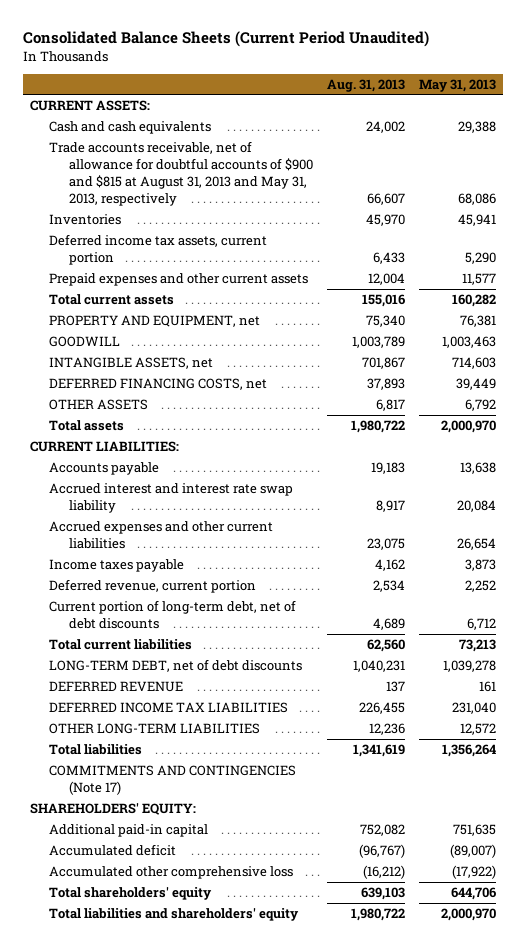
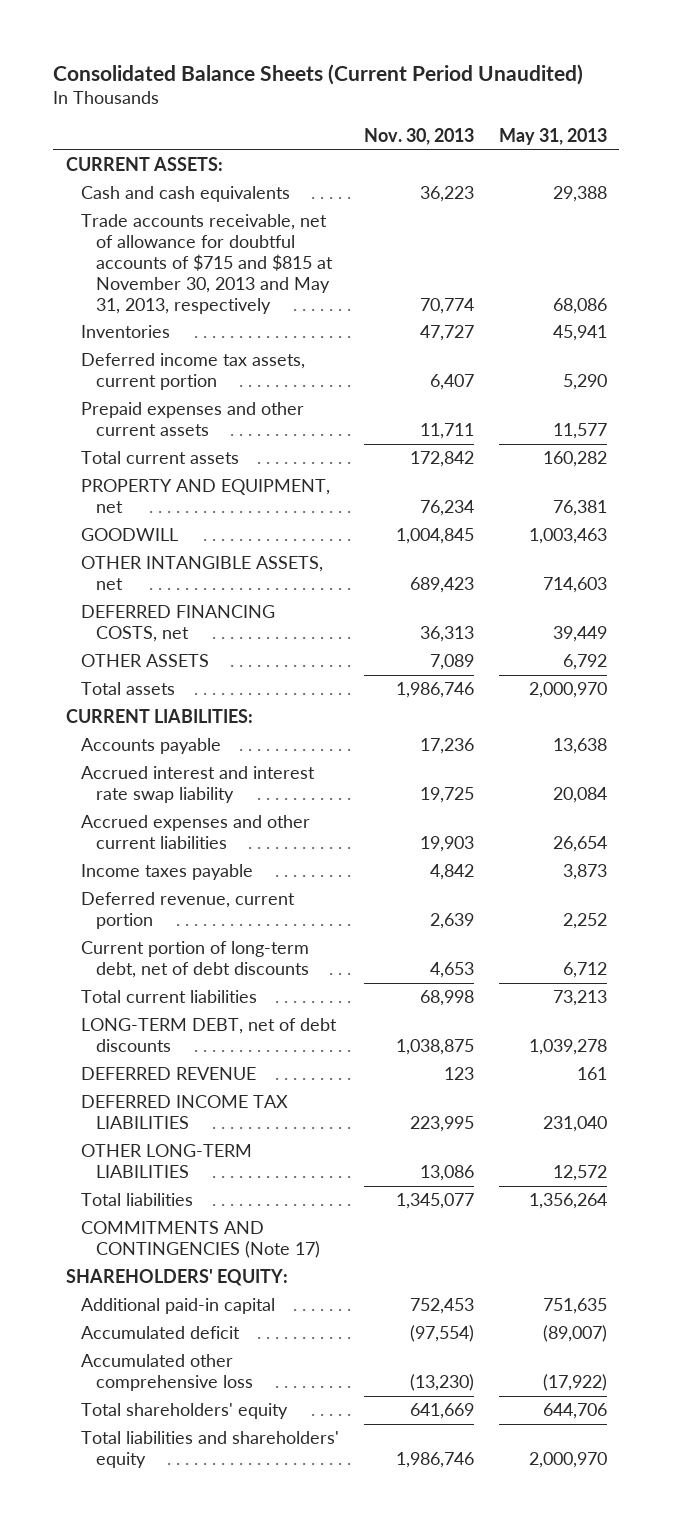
[326,78,405,92] Aug. 31, 2013 -> none
none -> [363,128,474,146] Nov. 30, 2013
[49,141,313,206] Trade accounts receivable, net of allowance for doubtful accounts of $900 and $815 at August 31, 2013 and May 31, 2013, respectively -> [80,214,334,314] Trade accounts receivable, net of allowance for doubtful accounts of $715 and $815 at November 30, 2013 and May 31, 2013, respectively
[49,357,214,370] INTANGIBLE ASSETS, net -> [80,556,323,591] OTHER INTANGIBLE ASSETS, net

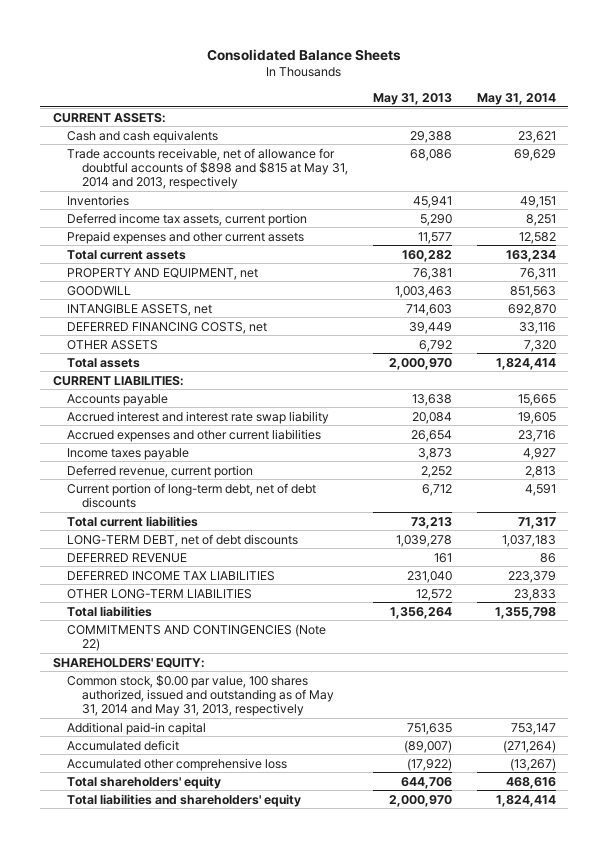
[53,63,584,85] Consolidated Balance Sheets (Current Period Unaudited) -> [207,48,402,61] Consolidated Balance Sheets
[363,128,474,146] Nov. 30, 2013 -> none
none -> [476,93,556,106] May 31, 2014
[80,214,334,314] Trade accounts receivable, net of allowance for doubtful accounts of $715 and $815 at November 30, 2013 and May 31, 2013, respectively -> [67,147,348,190] Trade accounts receivable, net of allowance for doubtful accounts of $898 and $815 at May 31, 2014 and 2013, respectively
[80,556,323,591] OTHER INTANGIBLE ASSETS, net -> [67,303,213,316] INTANGIBLE ASSETS, net
[80,1221,321,1259] COMMITMENTS AND CONTINGENCIES (Note 17) -> [67,623,327,651] COMMITMENTS AND CONTINGENCIES (Note 22)
none -> [67,674,334,717] Common stock, $0.00 par value, 100 shares authorized, issued and outstanding as of May 31, 2014 and May 31, 2013, respectively

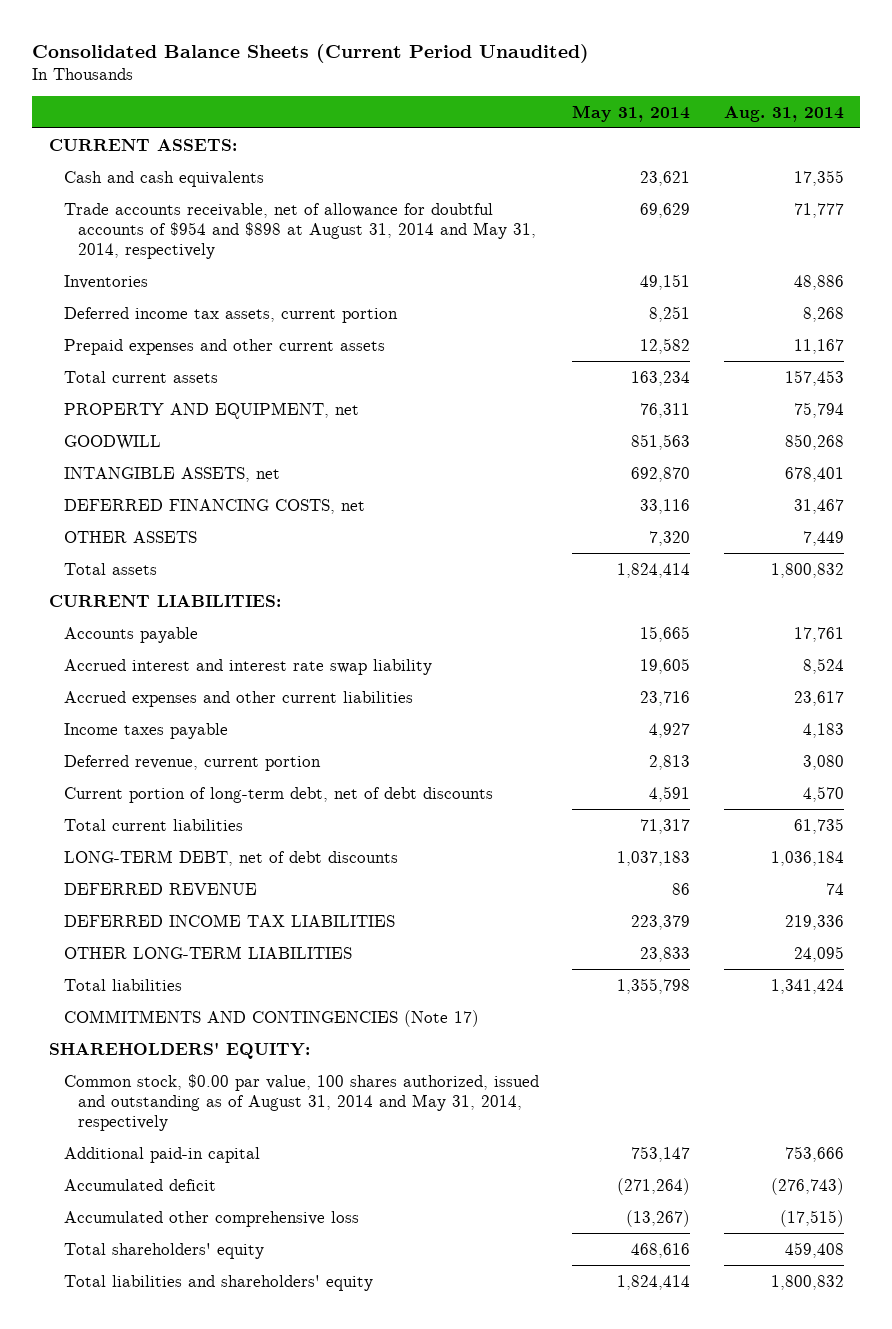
[207,48,402,61] Consolidated Balance Sheets -> [32,43,590,63] Consolidated Balance Sheets (Current Period Unaudited)
[372,93,452,106] May 31, 2013 -> none
none -> [723,105,844,122] Aug. 31, 2014
[67,147,348,190] Trade accounts receivable, net of allowance for doubtful accounts of $898 and $815 at May 31, 2014 and 2013, respectively -> [63,202,537,259] Trade accounts receivable, net of allowance for doubtful accounts of $954 and $898 at August 31, 2014 and May 31, 2014, respectively
[67,623,327,651] COMMITMENTS AND CONTINGENCIES (Note 22) -> [63,1009,479,1027] COMMITMENTS AND CONTINGENCIES (Note 17)
[67,674,334,717] Common stock, $0.00 par value, 100 shares authorized, issued and outstanding as of May 31, 2014 and May 31, 2013, respectively -> [63,1073,539,1131] Common stock, $0.00 par value, 100 shares authorized, issued and outstanding as of August 31, 2014 and May 31, 2014, respectively

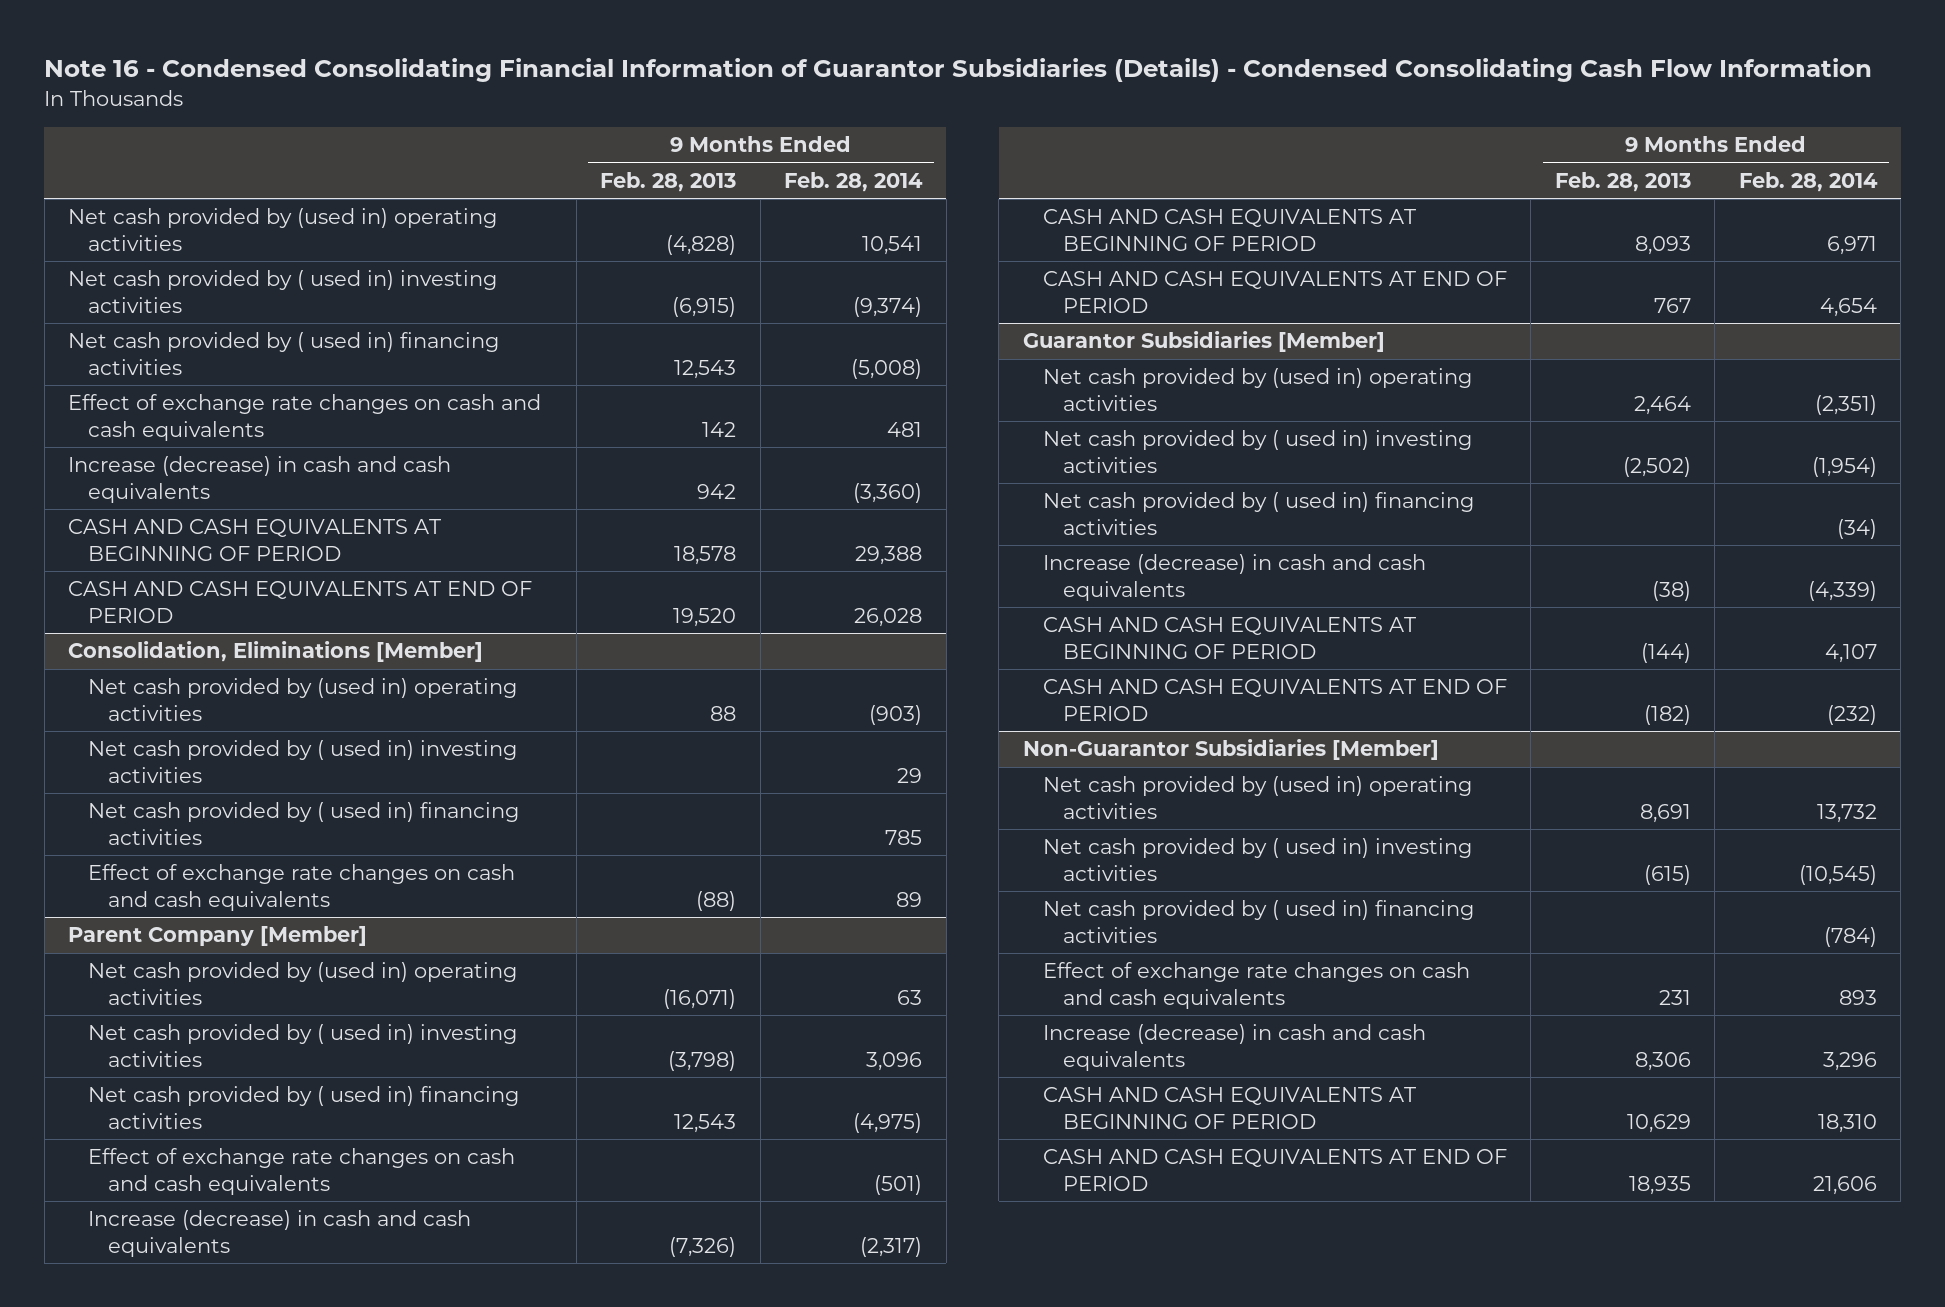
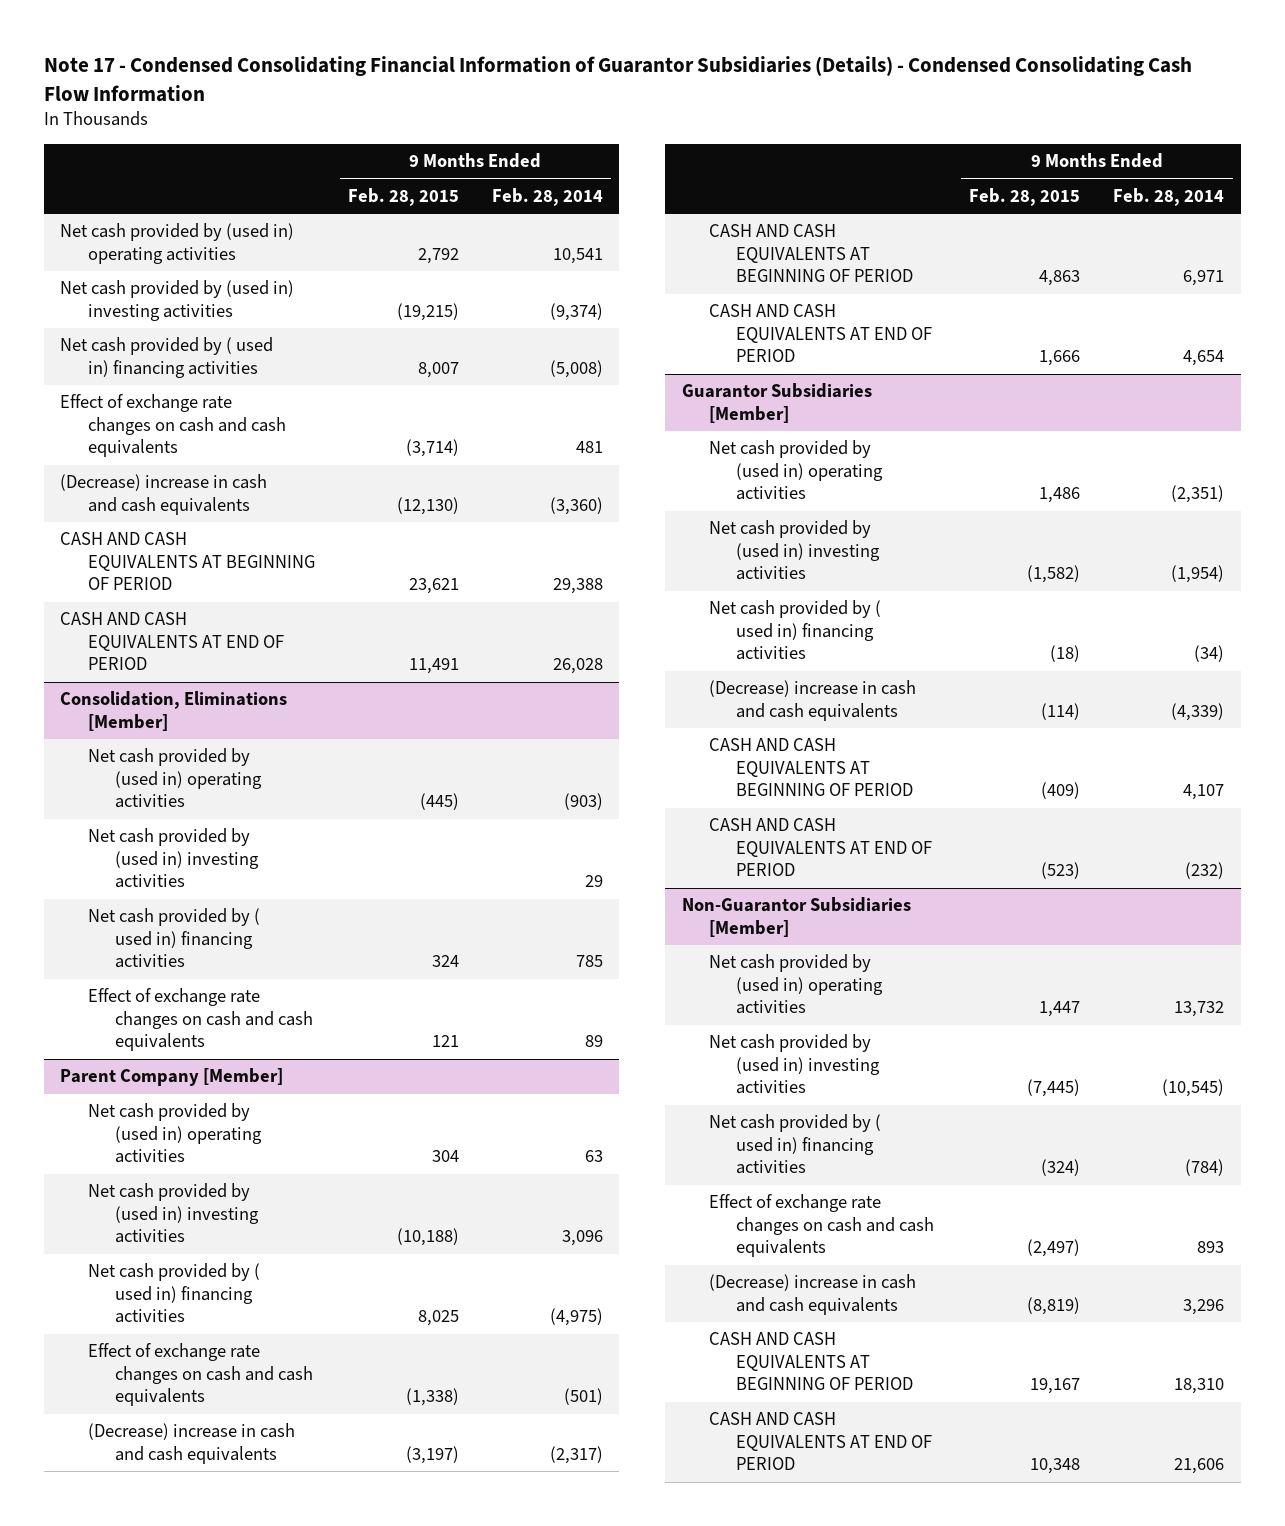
[44,58,1873,83] Note 16 - Condensed Consolidating Financial Information of Guarantor Subsidiaries (Details) - Condensed Consolidating Cash Flow Information -> [43,56,1192,102] Note 17 - Condensed Consolidating Financial Information of Guarantor Subsidiaries (Details) - Condensed Consolidating Cash Flow Information
[600,171,737,192] Feb. 28, 2013 -> none
none -> [347,187,459,206] Feb. 28, 2015
[68,270,498,313] Net cash provided by ( used in) investing activities -> [60,280,295,321] Net cash provided by (used in) investing activities
[68,456,452,503] Increase (decrease) in cash and cash equivalents -> [60,474,268,515] (Decrease) increase in cash and cash equivalents
[88,740,518,783] Net cash provided by ( used in) investing activities -> [87,828,260,889] Net cash provided by (used in) investing activities
[88,1024,518,1067] Net cash provided by ( used in) investing activities -> [87,1183,260,1244] Net cash provided by (used in) investing activities
[88,1210,472,1257] Increase (decrease) in cash and cash equivalents -> [87,1423,295,1464] (Decrease) increase in cash and cash equivalents
[1042,430,1472,473] Net cash provided by ( used in) investing activities -> [709,520,881,581] Net cash provided by (used in) investing activities
[1042,554,1426,601] Increase (decrease) in cash and cash equivalents -> [709,680,917,721] (Decrease) increase in cash and cash equivalents
[1042,838,1472,881] Net cash provided by ( used in) investing activities -> [709,1034,881,1095] Net cash provided by (used in) investing activities
[1042,1024,1426,1071] Increase (decrease) in cash and cash equivalents -> [709,1274,917,1315] (Decrease) increase in cash and cash equivalents

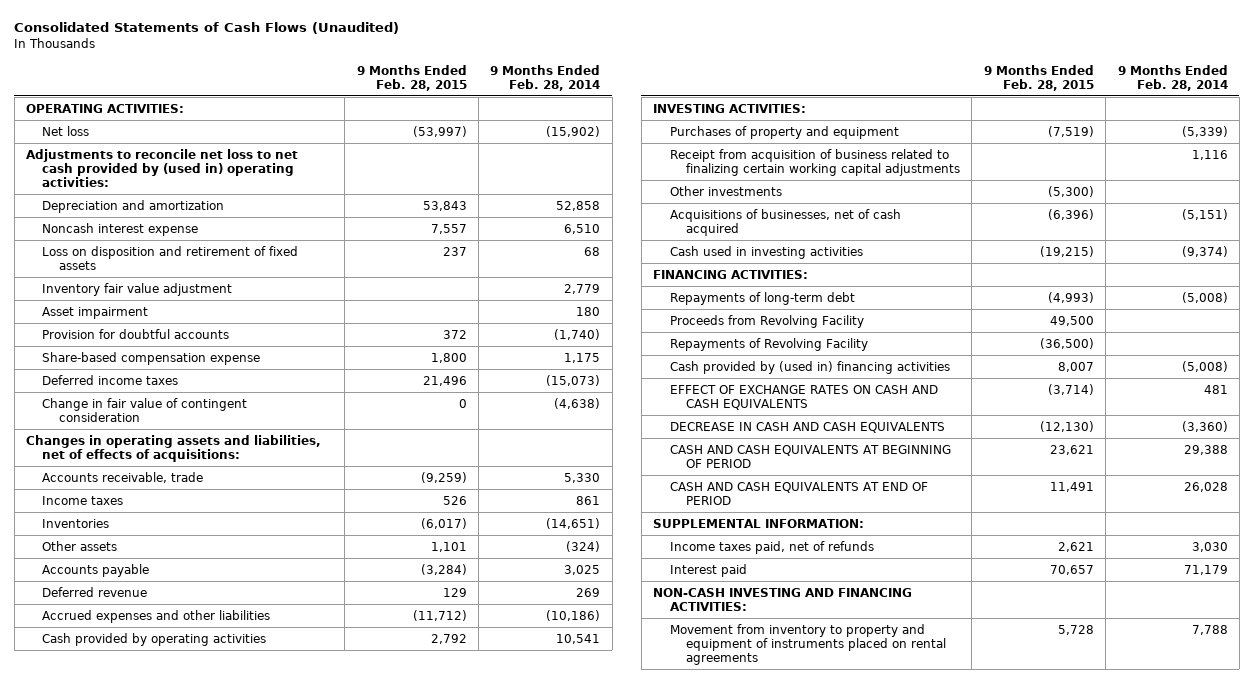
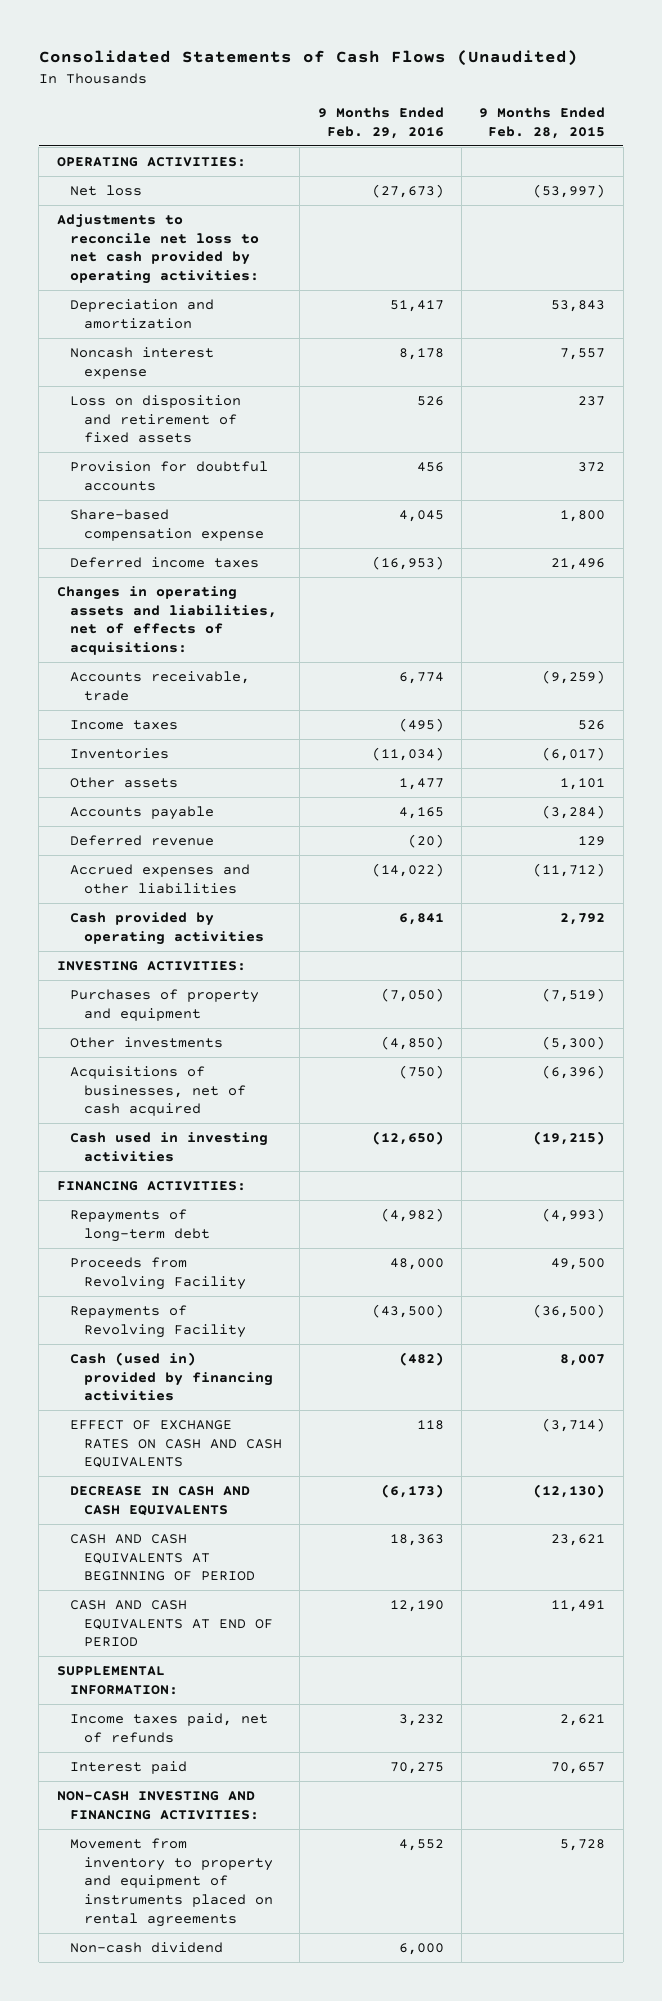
[490,64,601,91] 9 Months Ended Feb. 28, 2014 -> none
none -> [317,107,444,139] 9 Months Ended Feb. 29, 2016
[25,148,298,187] Adjustments to reconcile net loss to net cash provided by (used in) operating activities: -> [56,213,260,284] Adjustments to reconcile net loss to net cash provided by operating activities:
[42,282,233,296] Inventory fair value adjustment -> none
[42,306,149,319] Asset impairment -> none
[42,397,248,422] Change in fair value of contingent consideration -> none
[669,148,960,176] Receipt from acquisition of business related to finalizing certain working capital adjustments -> none
[669,360,950,374] Cash provided by (used in) financing activities -> [70,1351,274,1402] Cash (used in) provided by financing activities
none -> [70,1941,224,1953] Non-cash dividend

